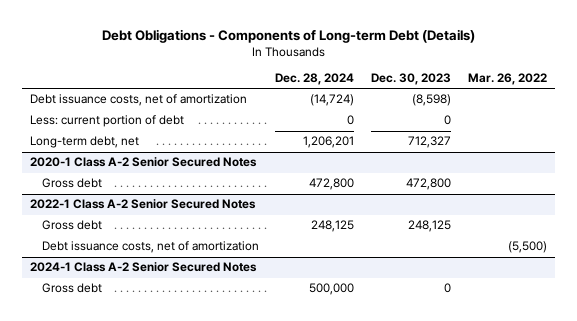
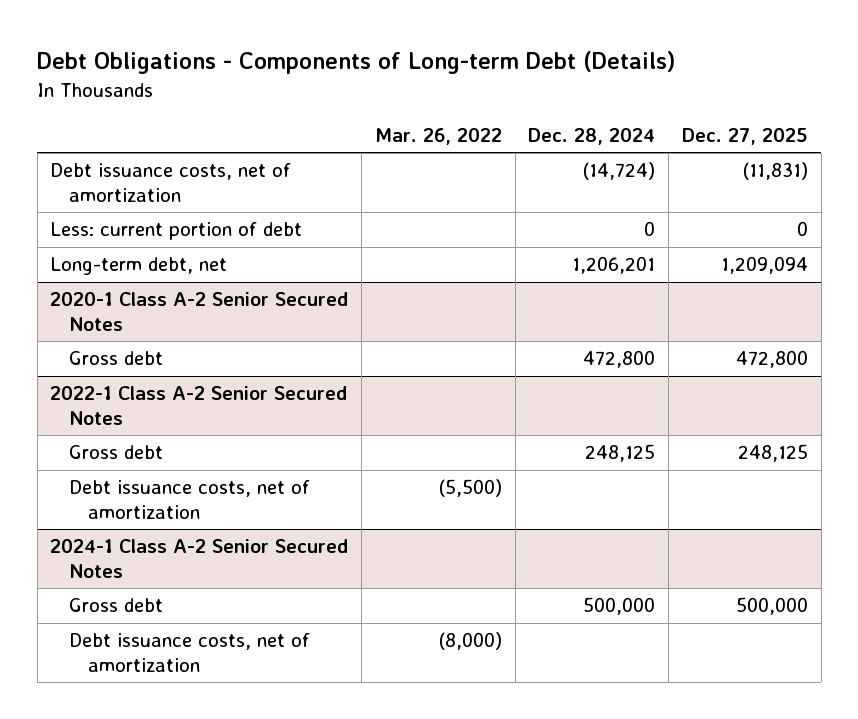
[371,73,452,86] Dec. 30, 2023 -> none
none -> [681,127,808,145] Dec. 27, 2025
none -> [69,633,311,672] Debt issuance costs, net of amortization

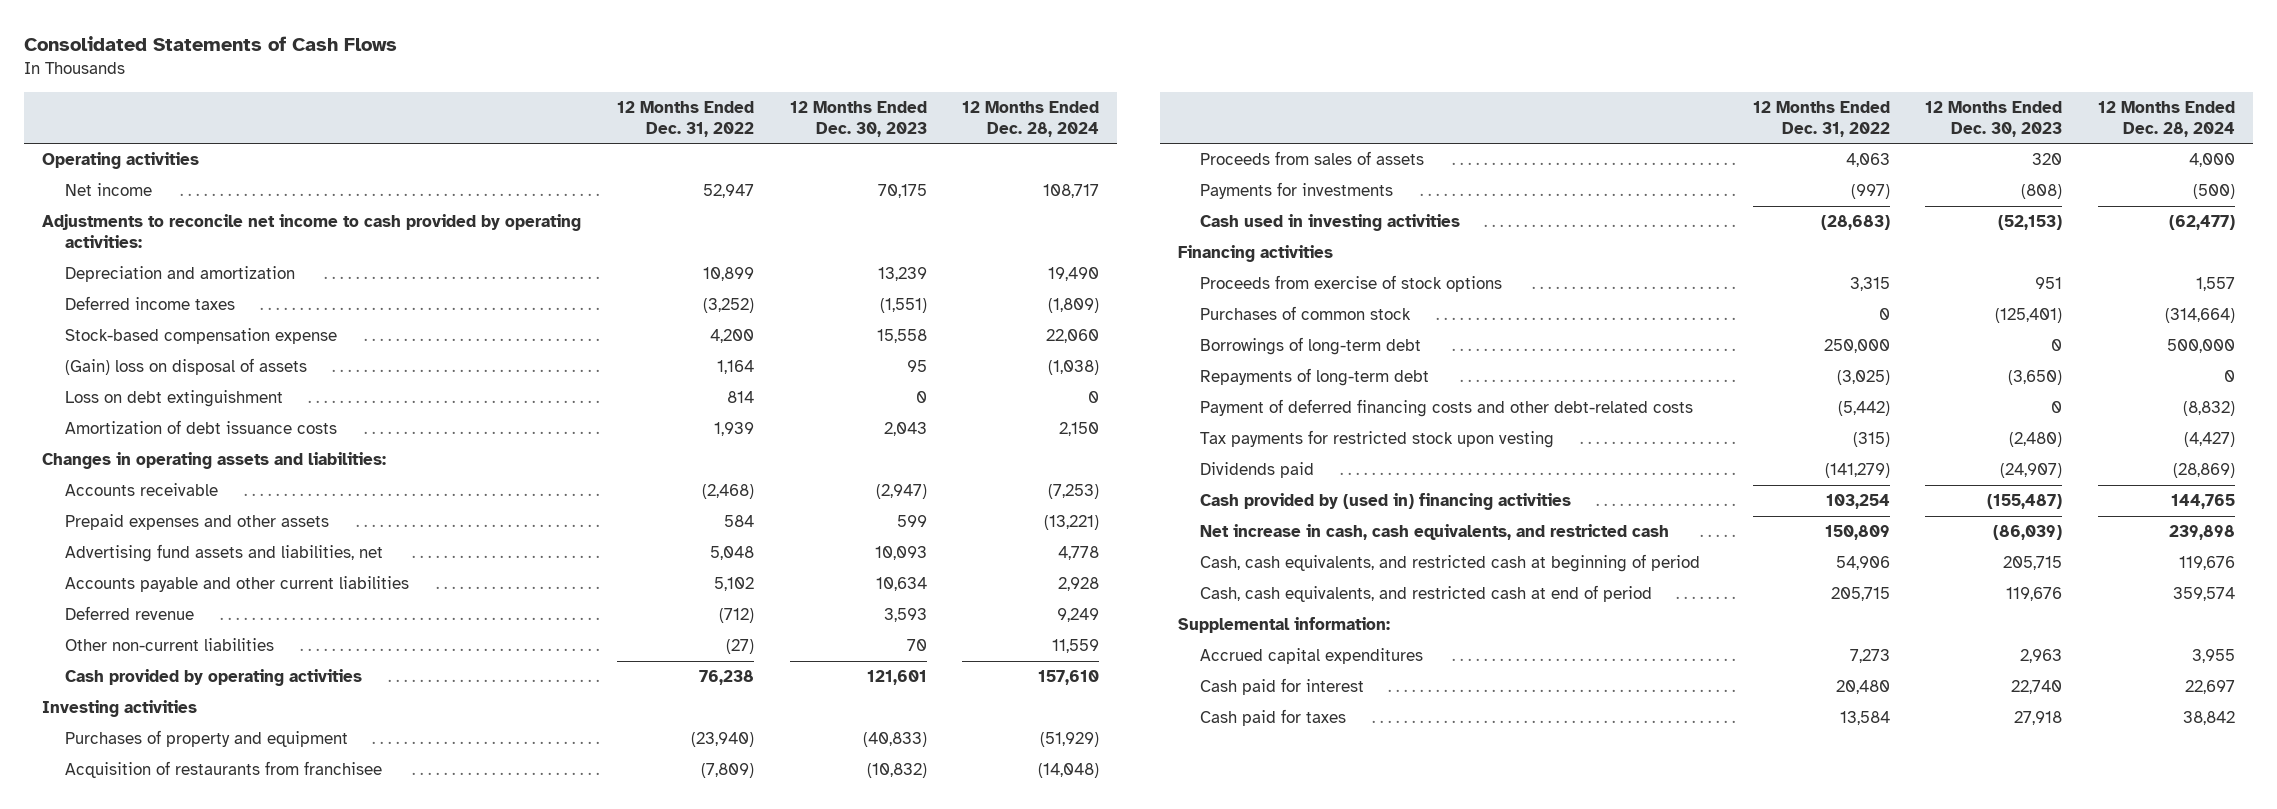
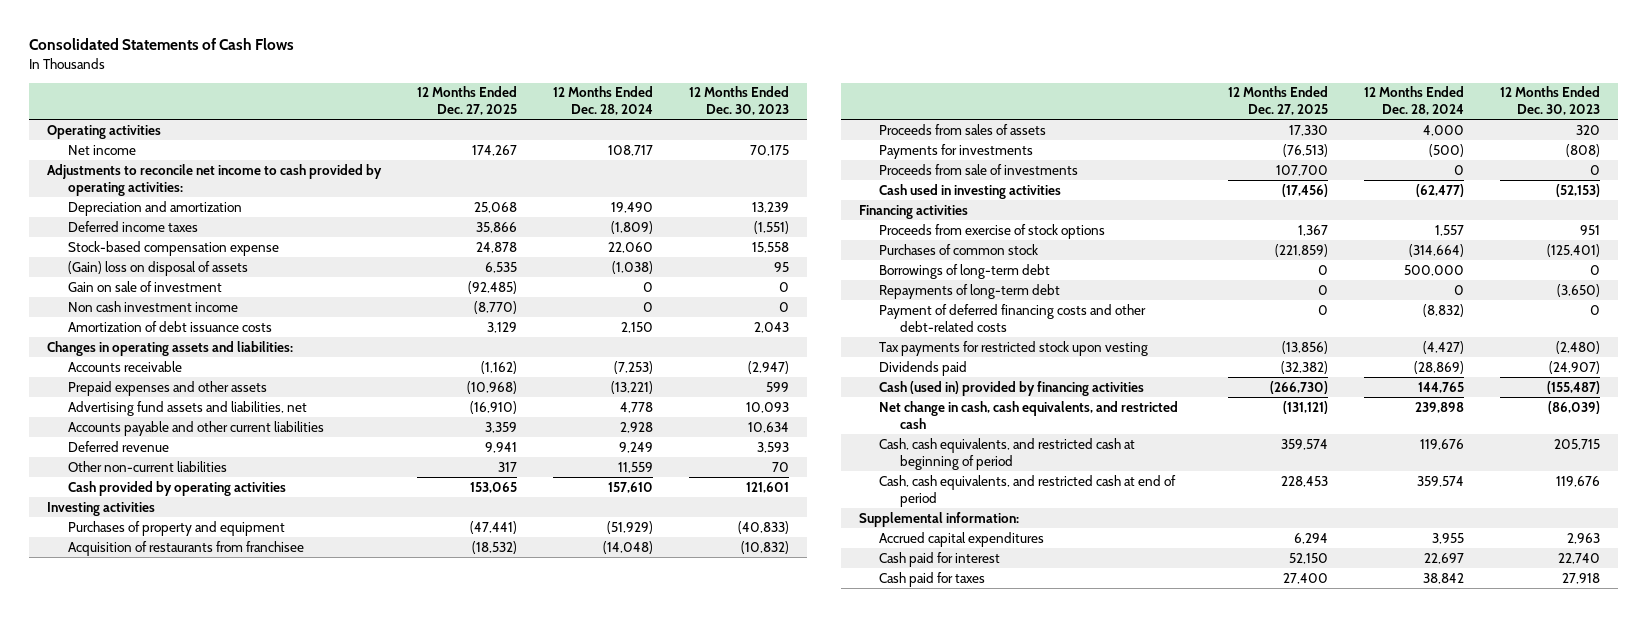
[616,100,754,137] 12 Months Ended Dec. 31, 2022 -> none
none -> [417,86,518,116] 12 Months Ended Dec. 27, 2025
[64,390,283,408] Loss on debt extinguishment -> [68,280,223,292] Gain on sale of investment
none -> [68,300,239,312] Non cash investment income
none -> [879,163,1079,175] Proceeds from sale of investments
[1200,493,1572,511] Cash provided by (used in) financing activities -> [879,380,1145,396] Cash (used in) provided by financing activities
[1200,524,1670,541] Net increase in cash, cash equivalents, and restricted cash -> [879,400,1179,429] Net change in cash, cash equivalents, and restricted cash

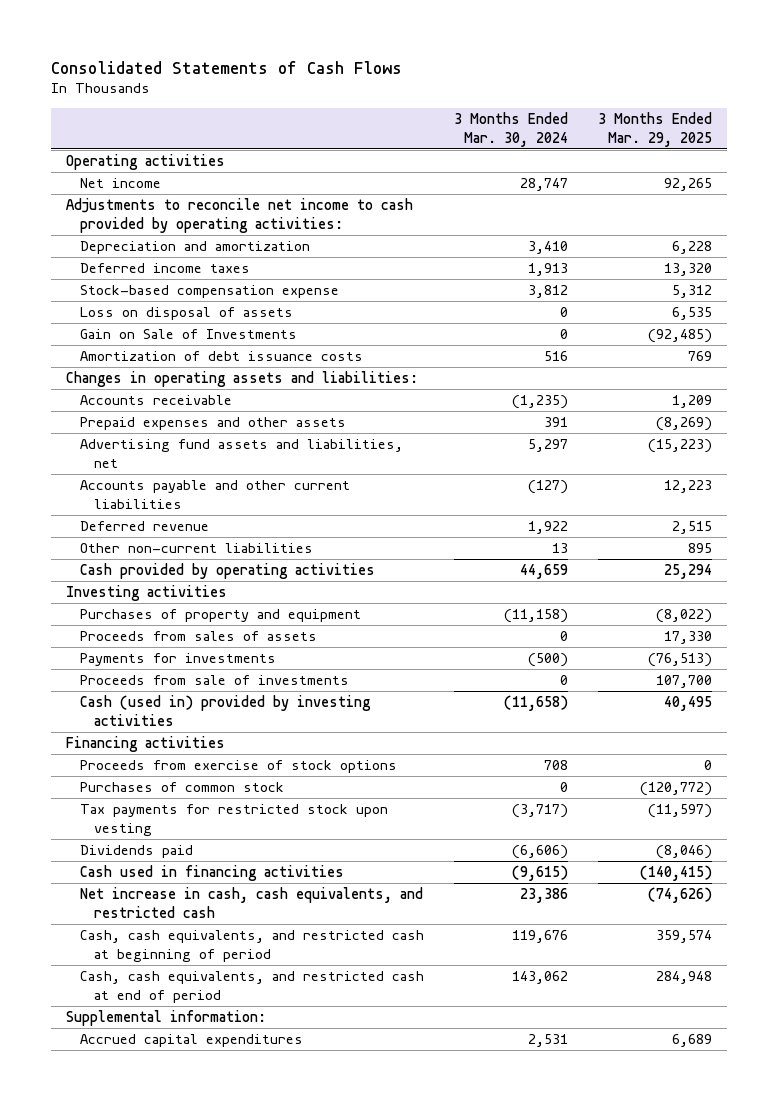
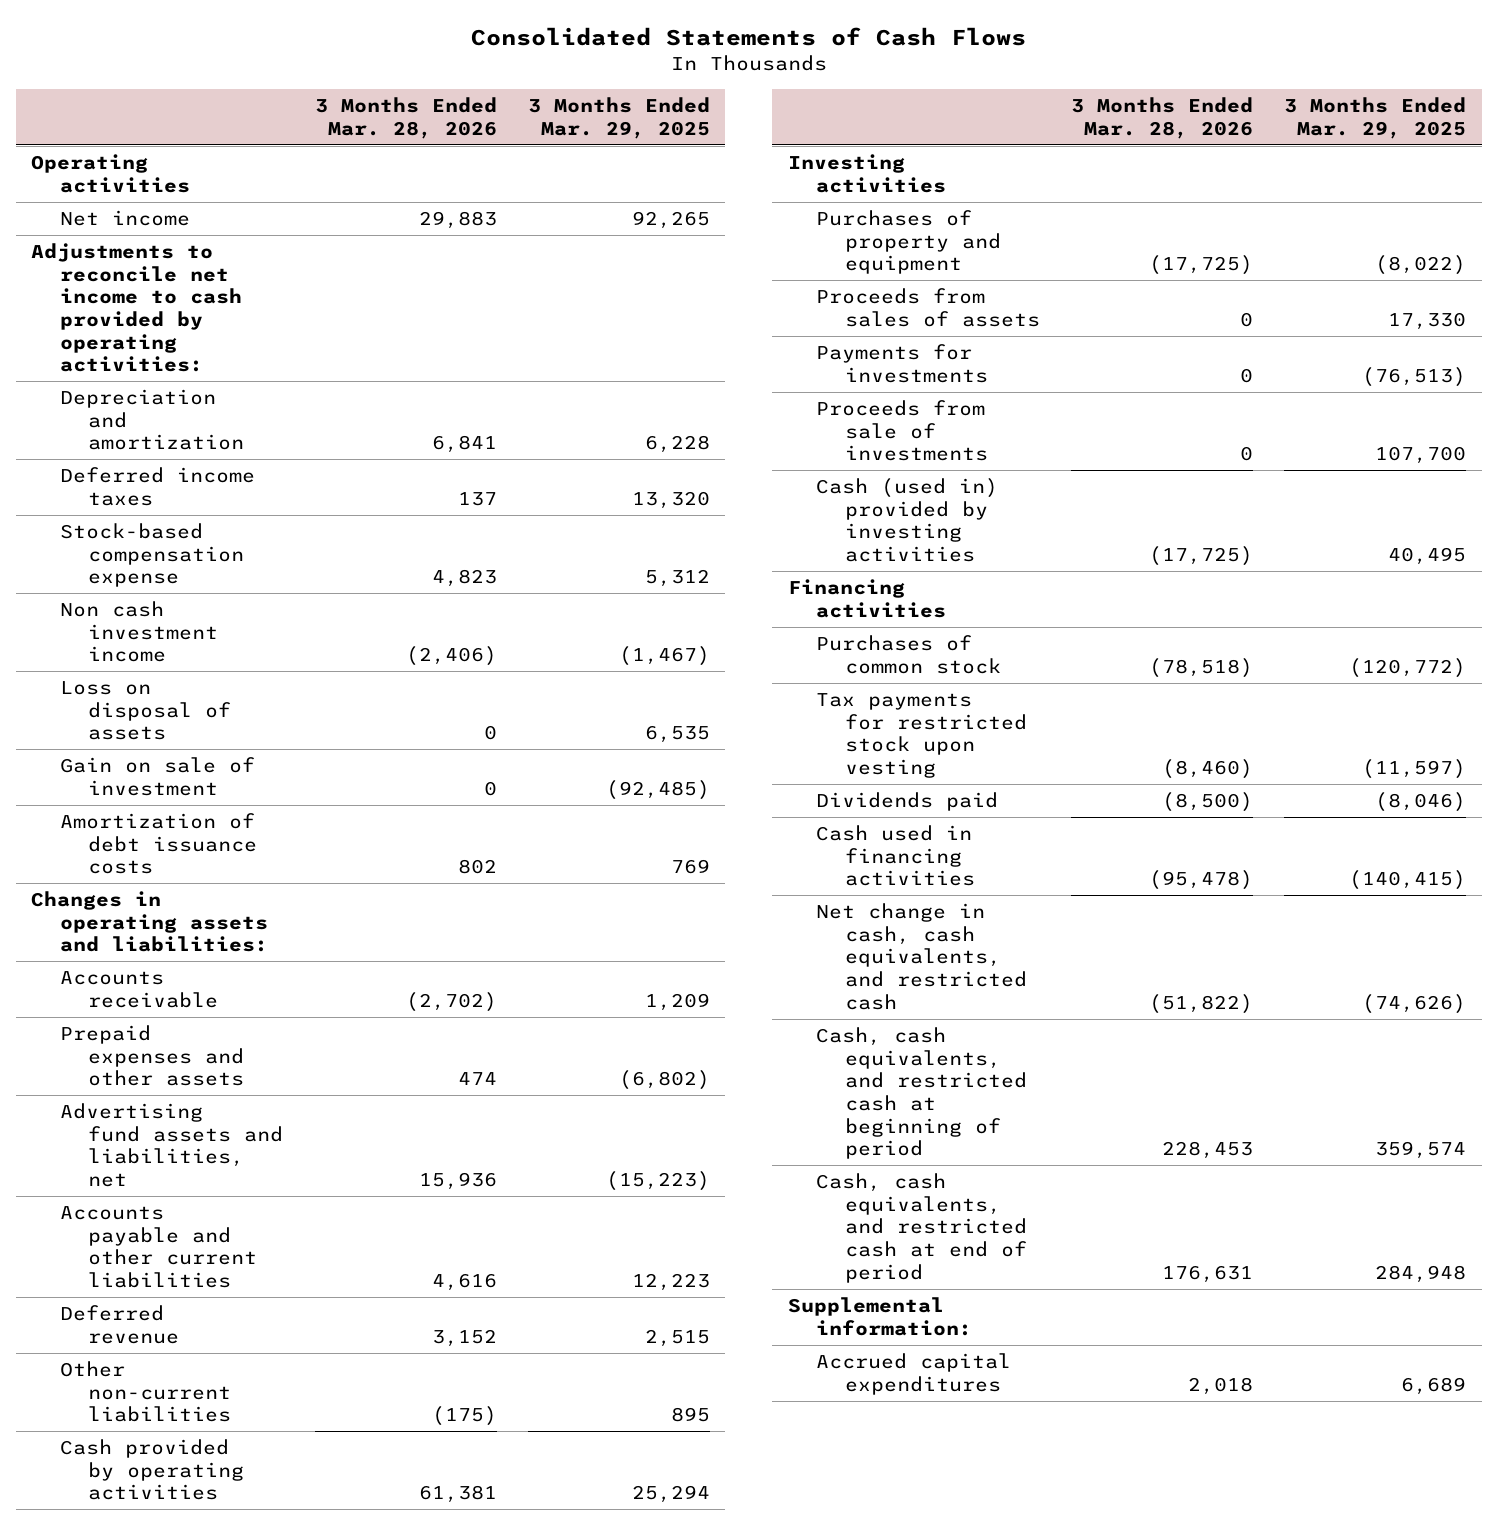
[453,111,568,147] 3 Months Ended Mar. 30, 2024 -> none
none -> [314,96,497,139] 3 Months Ended Mar. 28, 2026
none -> [59,601,219,663] Non cash investment income
[79,329,297,340] Gain on Sale of Investments -> [59,757,255,796] Gain on sale of investment
[656,417,713,432] (8,269) -> [618,1070,710,1091] (6,802)
[79,760,397,774] Proceeds from exercise of stock options -> none
[79,887,423,918] Net increase in cash, cash equivalents, and restricted cash -> [816,903,1027,1010] Net change in cash, cash equivalents, and restricted cash

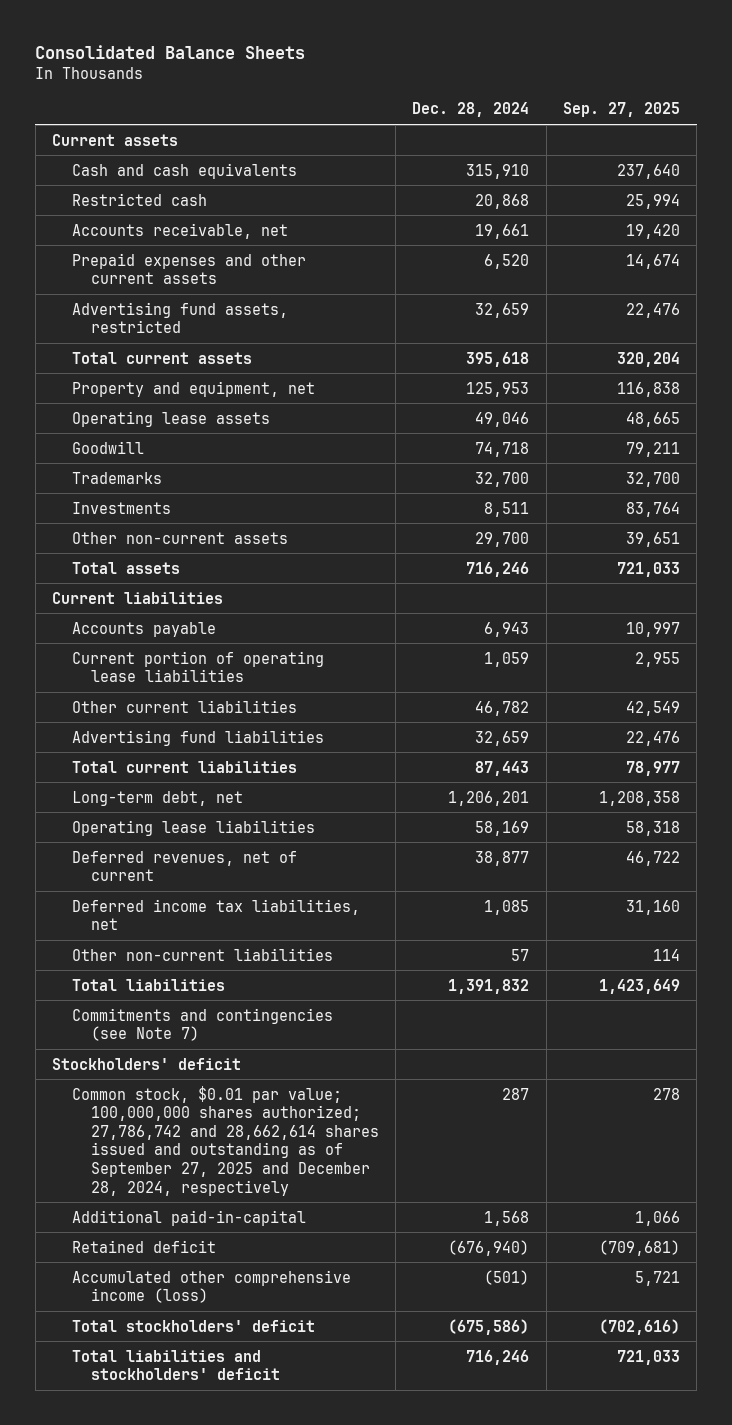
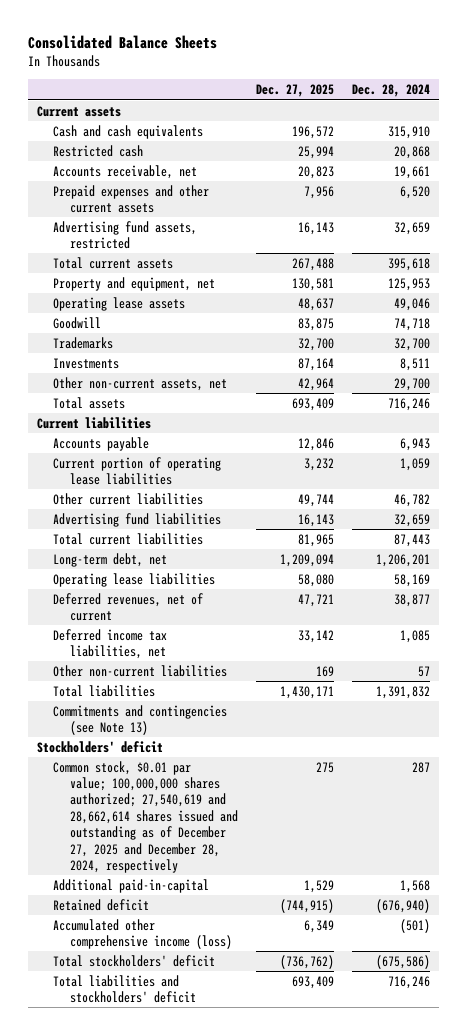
[563,102,681,118] Sep. 27, 2025 -> none
none -> [256,84,335,98] Dec. 27, 2025
[71,531,288,544] Other non-current assets -> [53,376,228,391] Other non-current assets, net
[71,1007,333,1042] Commitments and contingencies (see Note 7) -> [53,704,228,736] Commitments and contingencies (see Note 13)
[71,1085,379,1196] Common stock, $0.01 par value; 100,000,000 shares authorized; 27,786,742 and 28,662,614 shares issued and outstanding as of September 27, 2025 and December 28, 2024, respectively -> [53,760,239,873] Common stock, $0.01 par value; 100,000,000 shares authorized; 27,540,619 and 28,662,614 shares issued and outstanding as of December 27, 2025 and December 28, 2024, respectively

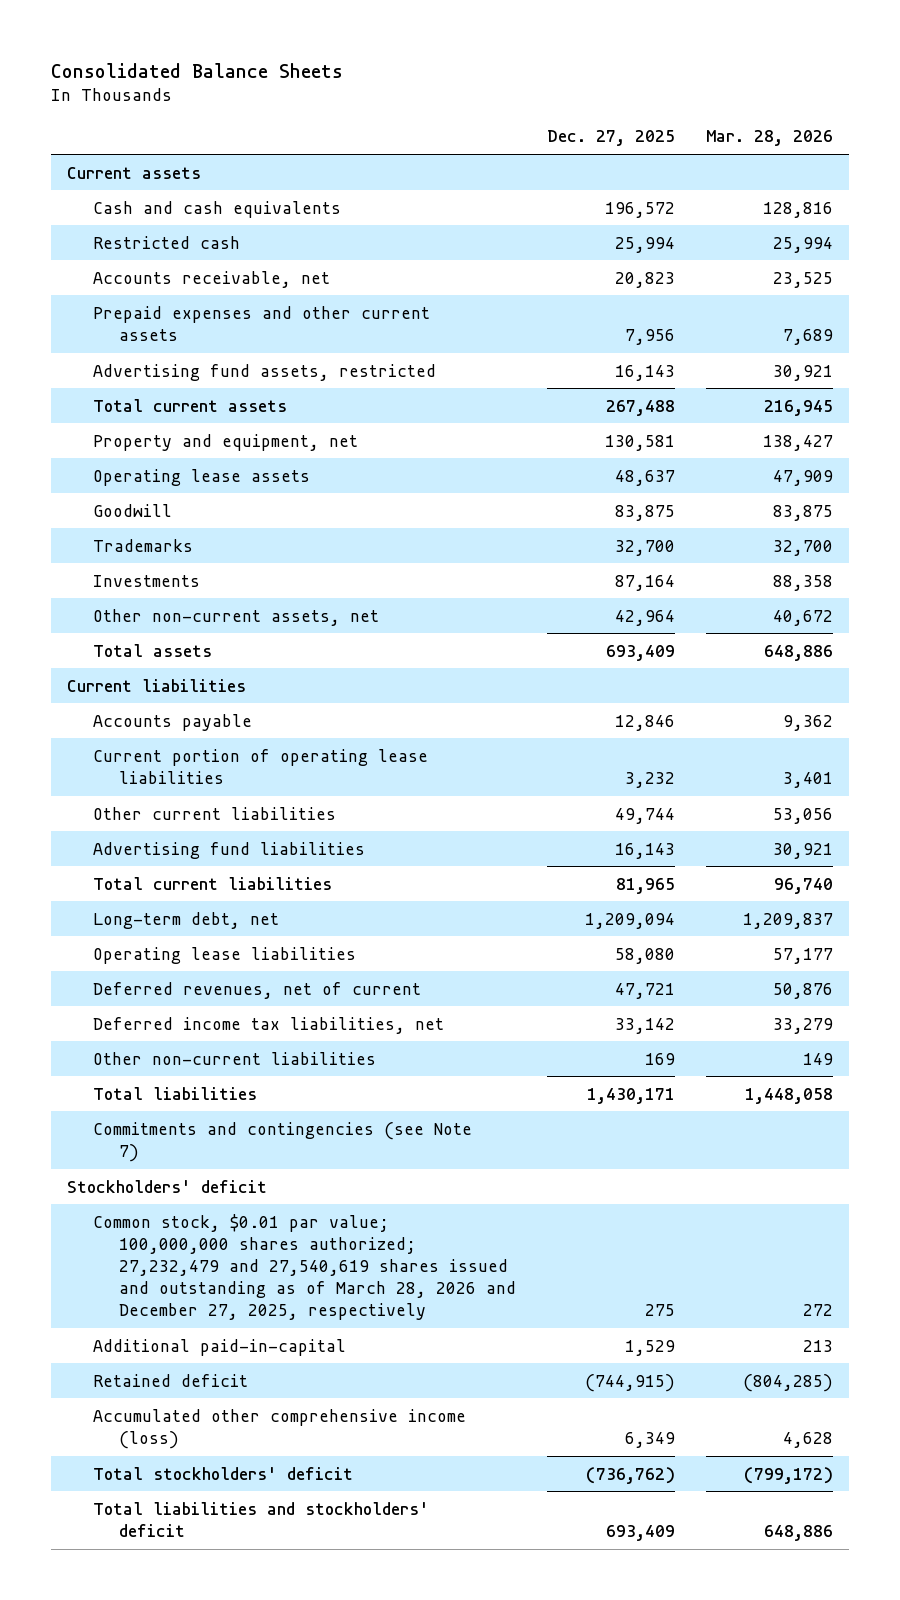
[351,84,430,98] Dec. 28, 2024 -> none
none -> [705,130,833,147] Mar. 28, 2026
[53,704,228,736] Commitments and contingencies (see Note 13) -> [92,1121,472,1162] Commitments and contingencies (see Note 7)
[53,760,239,873] Common stock, $0.01 par value; 100,000,000 shares authorized; 27,540,619 and 28,662,614 shares issued and outstanding as of December 27, 2025 and December 28, 2024, respectively -> [92,1213,516,1321] Common stock, $0.01 par value; 100,000,000 shares authorized; 27,232,479 and 27,540,619 shares issued and outstanding as of March 28, 2026 and December 27, 2025, respectively

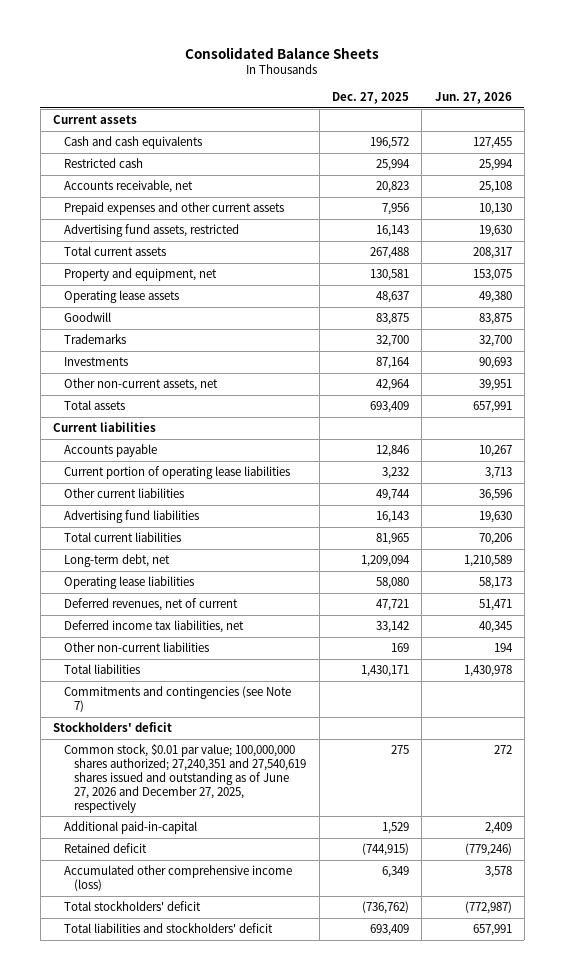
[705,130,833,147] Mar. 28, 2026 -> none
none -> [434,92,512,105] Jun. 27, 2026
[92,1213,516,1321] Common stock, $0.01 par value; 100,000,000 shares authorized; 27,232,479 and 27,540,619 shares issued and outstanding as of March 28, 2026 and December 27, 2025, respectively -> [63,744,307,813] Common stock, $0.01 par value; 100,000,000 shares authorized; 27,240,351 and 27,540,619 shares issued and outstanding as of June 27, 2026 and December 27, 2025, respectively

